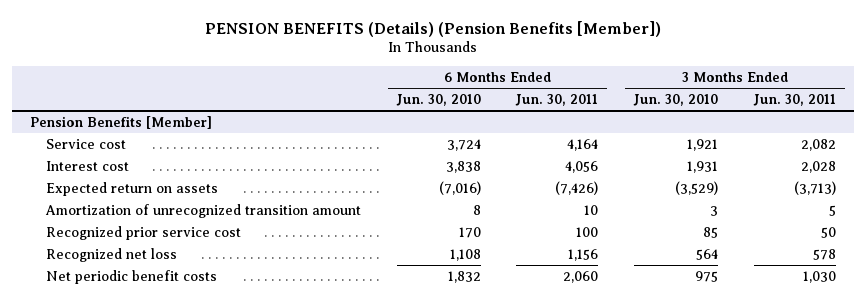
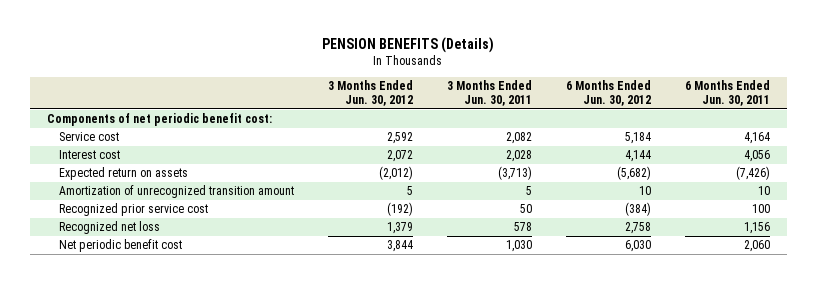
[204,20,661,37] PENSION BENEFITS (Details) (Pension Benefits [Member]) -> [322,36,495,53] PENSION BENEFITS (Details)
[395,93,481,106] Jun. 30, 2010 -> none
[633,93,719,106] Jun. 30, 2010 -> none
none -> [328,80,414,107] 3 Months Ended Jun. 30, 2012
none -> [565,80,651,107] 6 Months Ended Jun. 30, 2012
[29,115,212,129] Pension Benefits [Member] -> none
none -> [46,113,272,127] Components of net periodic benefit cost:
[46,269,218,284] Net periodic benefit costs -> [59,239,183,253] Net periodic benefit cost

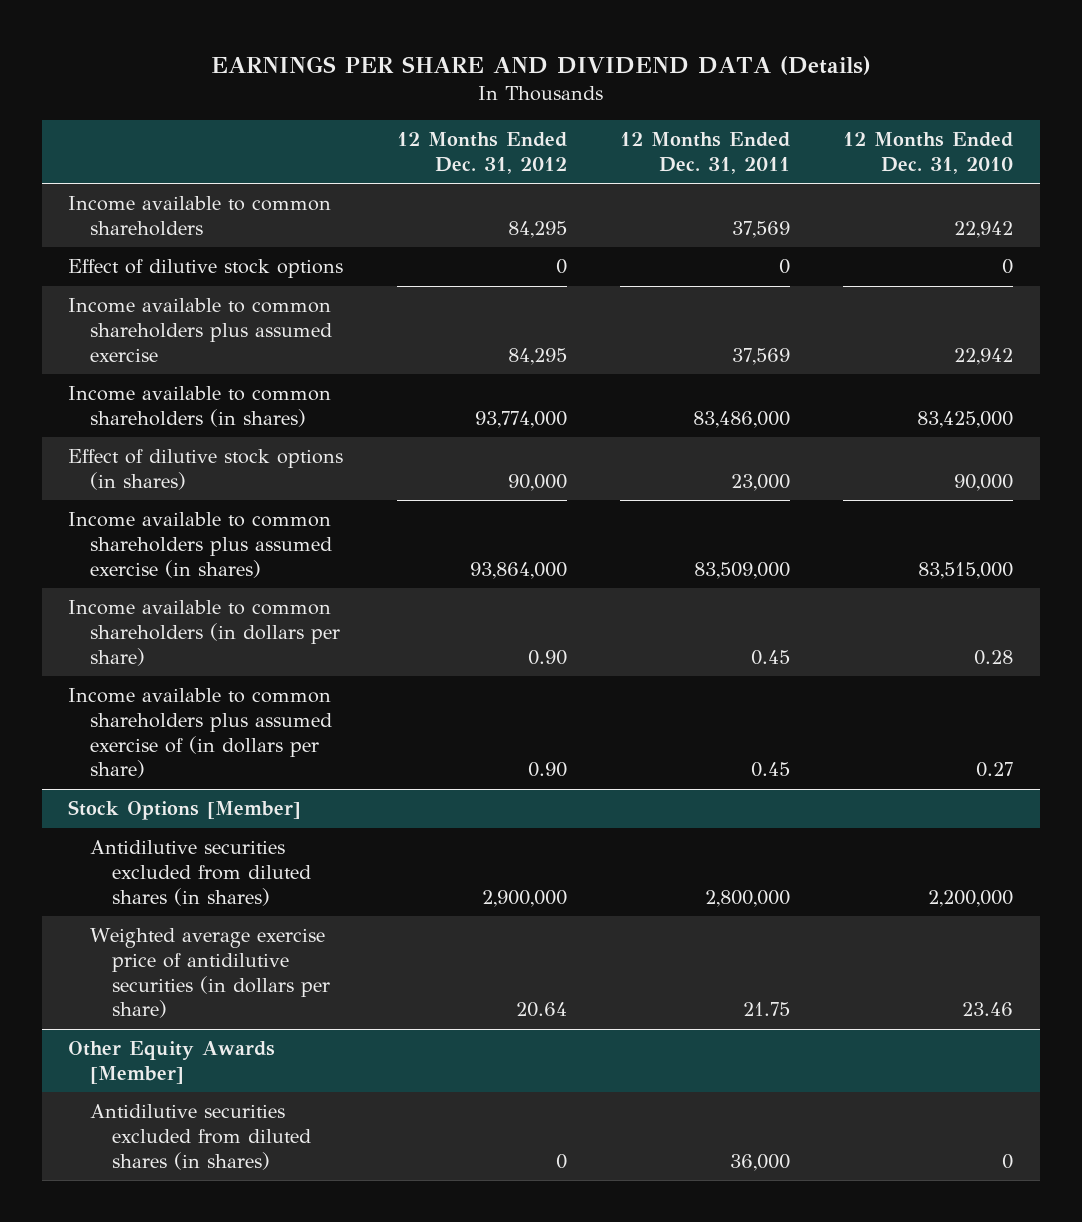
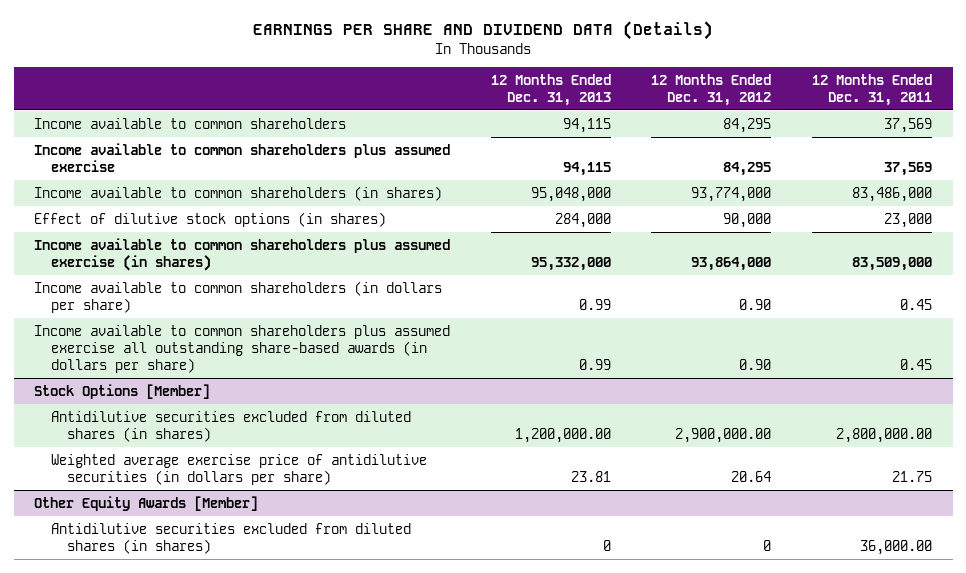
[843,132,1014,175] 12 Months Ended Dec. 31, 2010 -> none
none -> [490,73,611,106] 12 Months Ended Dec. 31, 2013
[68,259,344,279] Effect of dilutive stock options -> none
[68,688,333,779] Income available to common shareholders plus assumed exercise of (in dollars per share) -> [34,324,451,373] Income available to common shareholders plus assumed exercise all outstanding share-based awards (in dollars per share)
[481,889,567,907] 2,900,000 -> [675,427,772,443] 2,900,000.00
[704,889,790,907] 2,800,000 -> [836,427,933,443] 2,800,000.00
[729,1153,790,1171] 36,000 -> [860,539,933,555] 36,000.00

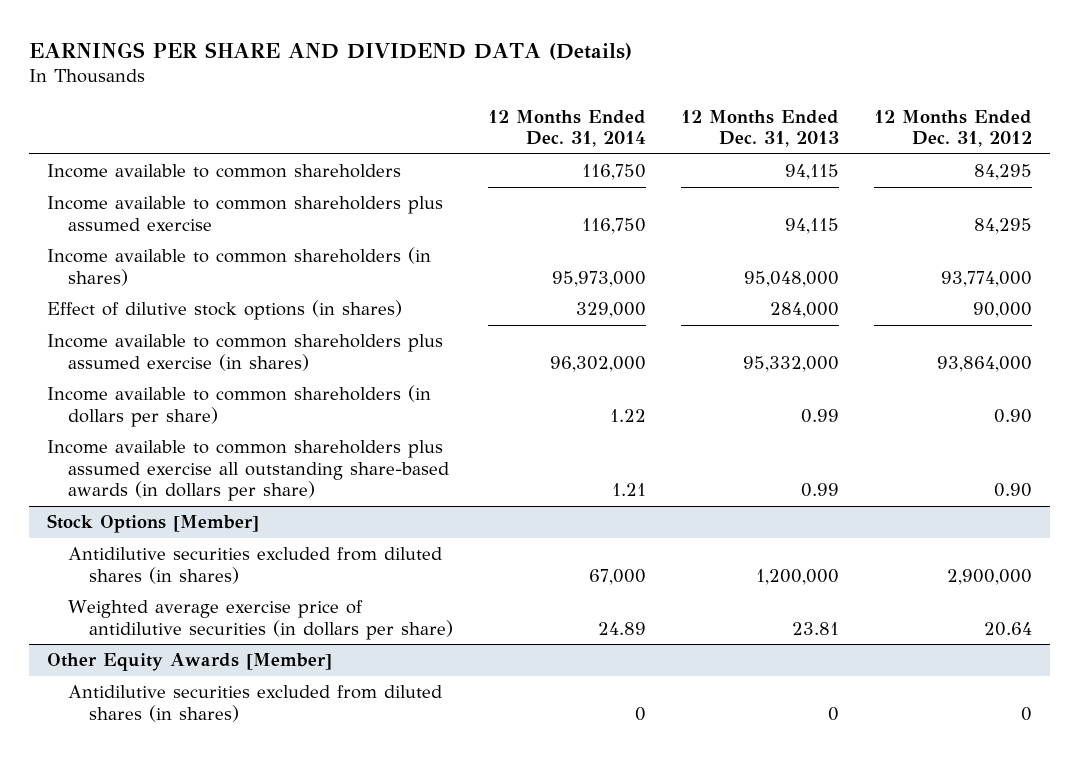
[812,73,933,106] 12 Months Ended Dec. 31, 2011 -> none
none -> [487,109,646,148] 12 Months Ended Dec. 31, 2014
[514,427,611,443] 1,200,000.00 -> [755,568,839,585] 1,200,000
[675,427,772,443] 2,900,000.00 -> [947,568,1033,585] 2,900,000

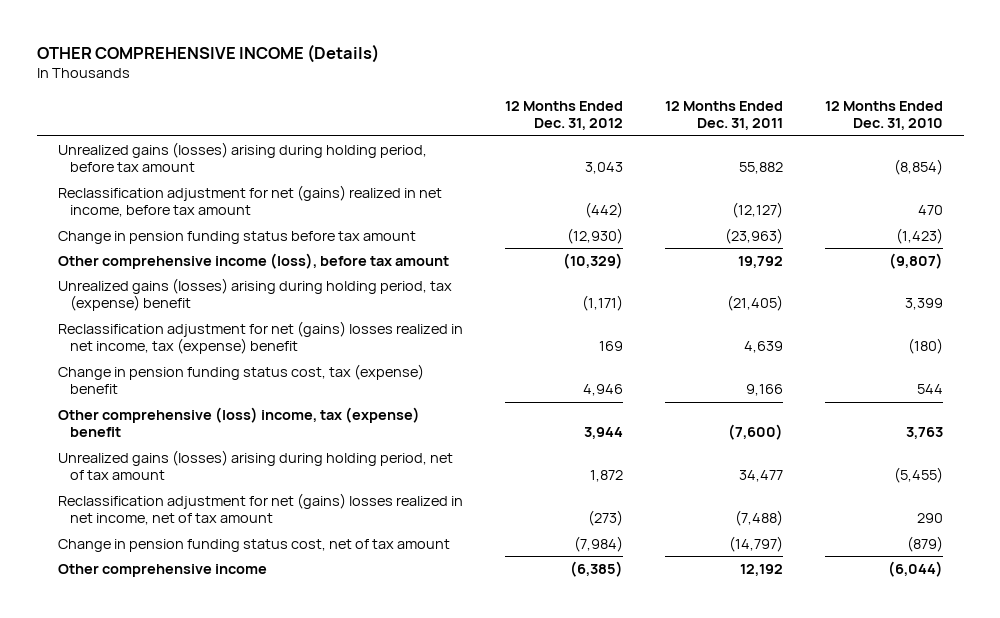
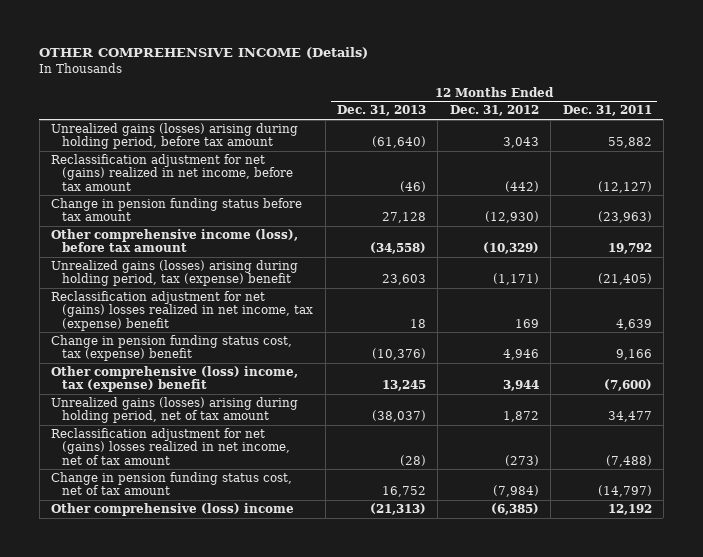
[824,100,943,131] 12 Months Ended Dec. 31, 2010 -> none
none -> [336,105,426,117] Dec. 31, 2013
[57,563,267,577] Other comprehensive income -> [51,502,295,516] Other comprehensive (loss) income

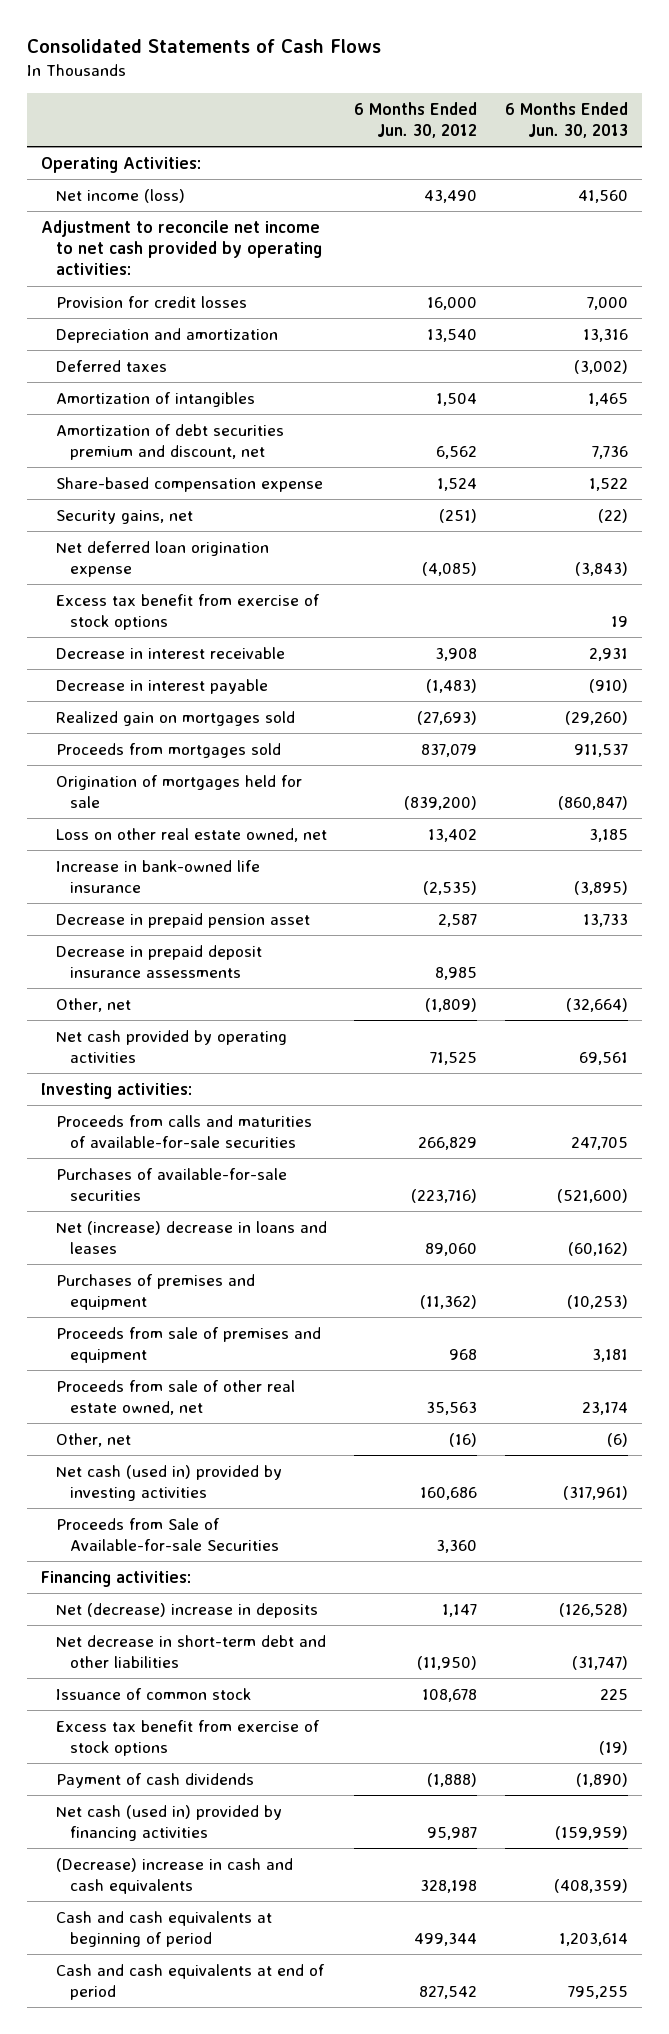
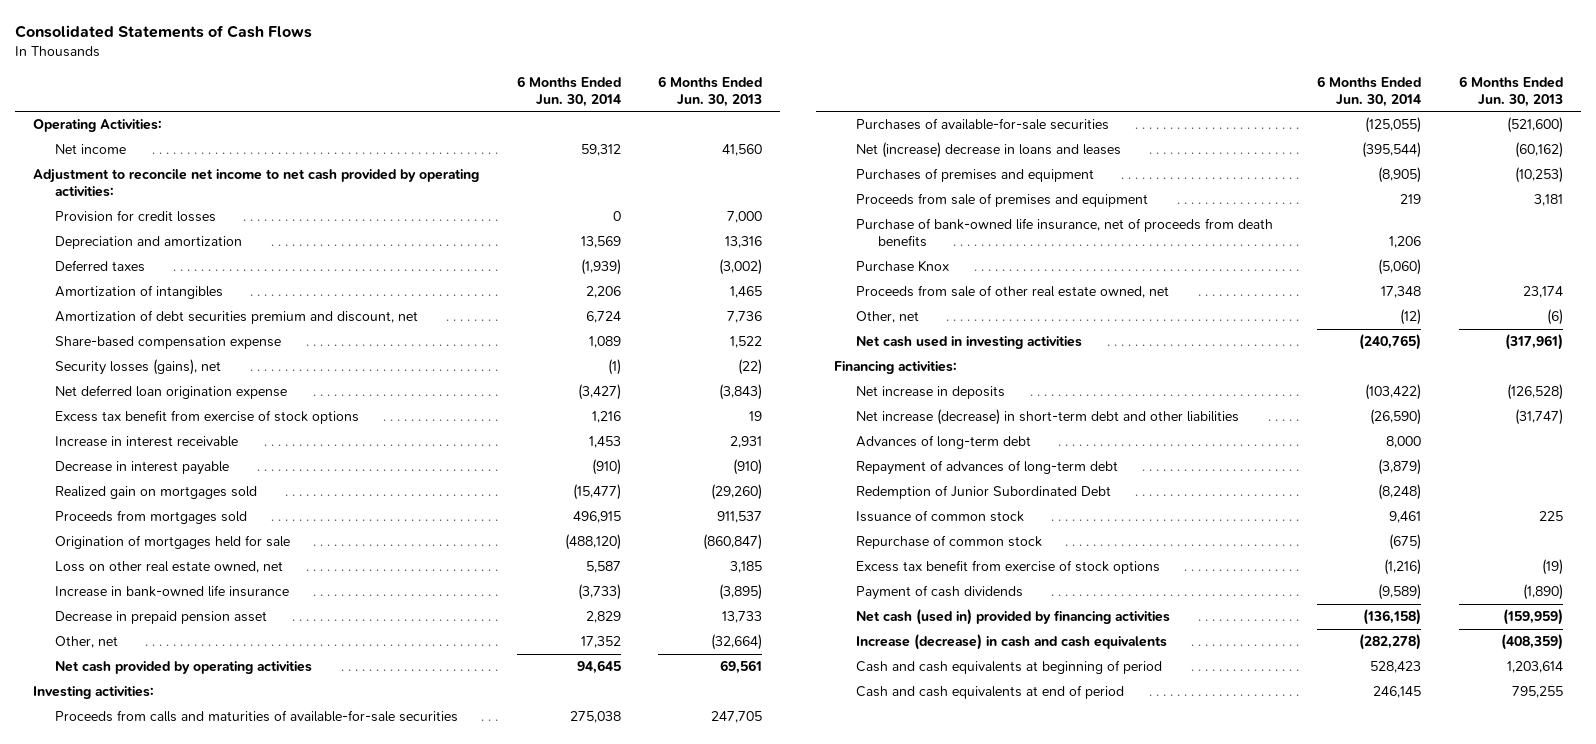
[354,101,478,139] 6 Months Ended Jun. 30, 2012 -> none
none -> [516,76,621,107] 6 Months Ended Jun. 30, 2014
[55,188,185,203] Net income (loss) -> [55,144,127,155] Net income
[55,509,193,524] Security gains, net -> [55,359,222,376] Security losses (gains), net
[55,646,285,659] Decrease in interest receivable -> [55,436,239,448] Increase in interest receivable
[55,944,262,979] Decrease in prepaid deposit insurance assessments -> none
none -> [856,218,1274,247] Purchase of bank-owned life insurance, net of proceeds from death benefits
none -> [856,260,950,273] Purchase Knox
[55,1517,280,1552] Proceeds from Sale of Available-for-sale Securities -> none
[55,1464,282,1502] Net cash (used in) provided by investing activities -> [856,336,1083,350] Net cash used in investing activities
[55,1602,318,1618] Net (decrease) increase in deposits -> [856,386,1006,400] Net increase in deposits
[55,1634,326,1669] Net decrease in short-term debt and other liabilities -> [856,409,1240,426] Net increase (decrease) in short-term debt and other liabilities
none -> [856,435,1032,450] Advances of long-term debt
none -> [856,460,1119,476] Repayment of advances of long-term debt
none -> [856,485,1112,500] Redemption of Junior Subordinated Debt
none -> [856,535,1043,550] Repurchase of common stock
[55,1857,293,1895] (Decrease) increase in cash and cash equivalents -> [856,634,1168,651] Increase (decrease) in cash and cash equivalents

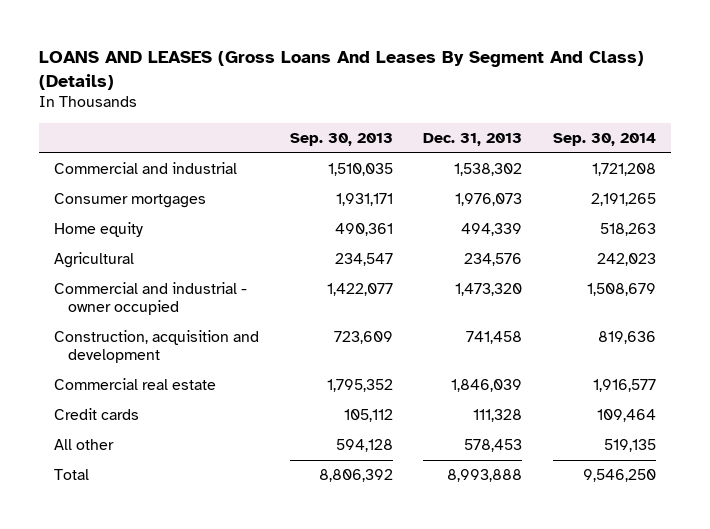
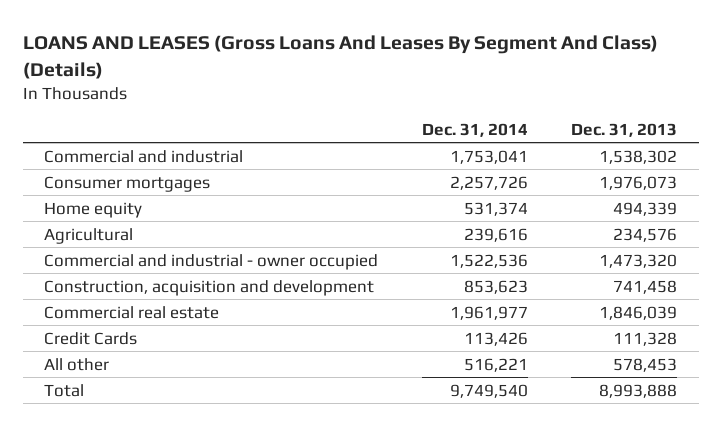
[289,133,393,147] Sep. 30, 2013 -> none
[552,133,656,147] Sep. 30, 2014 -> none
none -> [421,122,528,137] Dec. 31, 2014
[54,408,140,421] Credit cards -> [44,331,138,345] Credit Cards

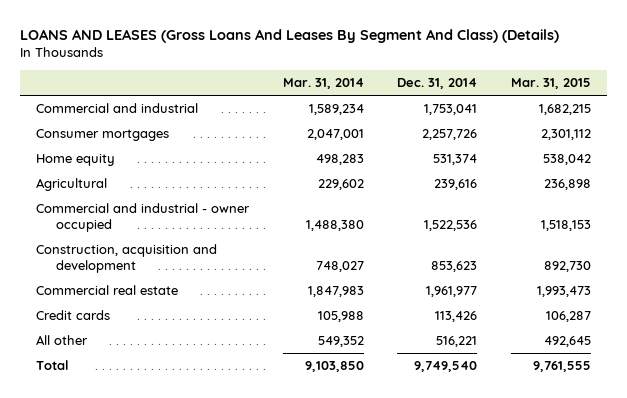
[571,122,678,137] Dec. 31, 2013 -> none
none -> [282,77,364,89] Mar. 31, 2014
none -> [510,77,591,89] Mar. 31, 2015
[44,331,138,345] Credit Cards -> [36,310,111,321] Credit cards

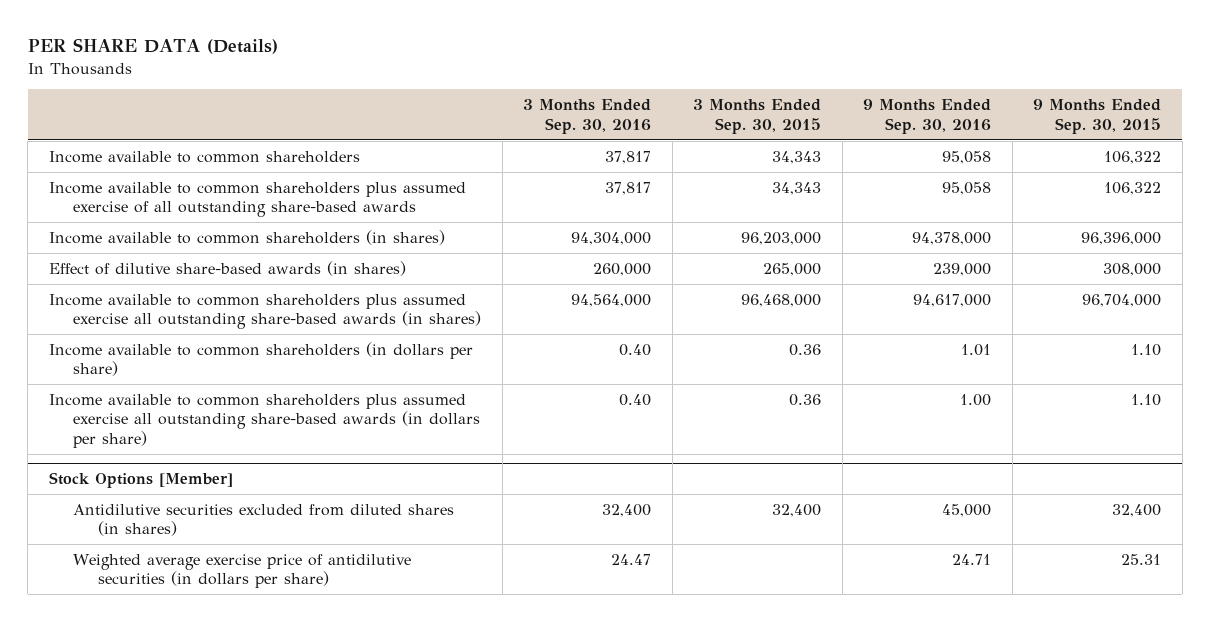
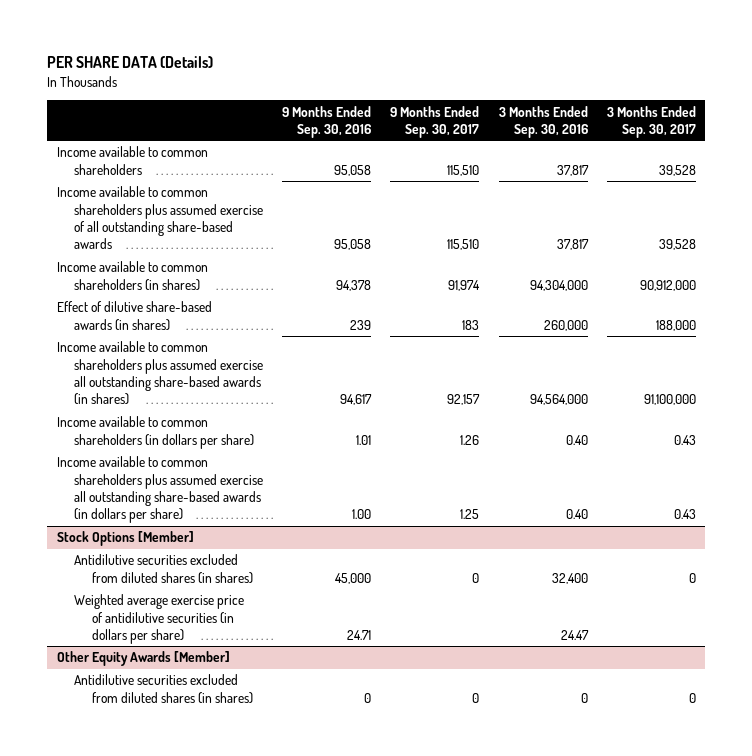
[693,99,822,134] 3 Months Ended Sep. 30, 2015 -> none
[1033,99,1162,134] 9 Months Ended Sep. 30, 2015 -> none
none -> [390,105,480,138] 9 Months Ended Sep. 30, 2017
none -> [606,105,696,138] 3 Months Ended Sep. 30, 2017
[912,231,992,245] 94,378,000 -> [336,279,372,291] 94,378
[933,262,992,276] 239,000 -> [350,319,372,330] 239
[913,293,992,307] 94,617,000 -> [340,394,373,406] 94,617
none -> [56,651,230,667] Other Equity Awards [Member]
none -> [74,674,253,704] Antidilutive securities excluded from diluted shares (in shares)

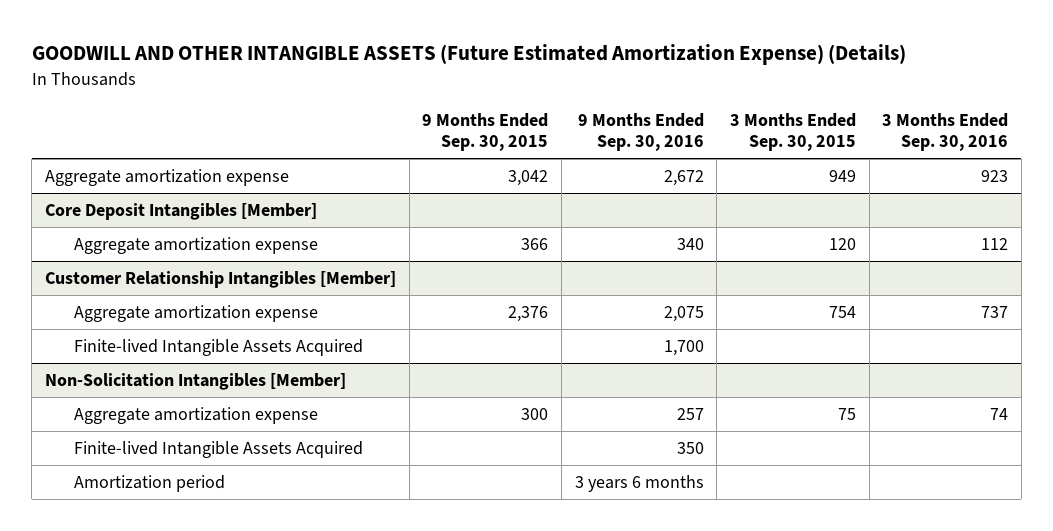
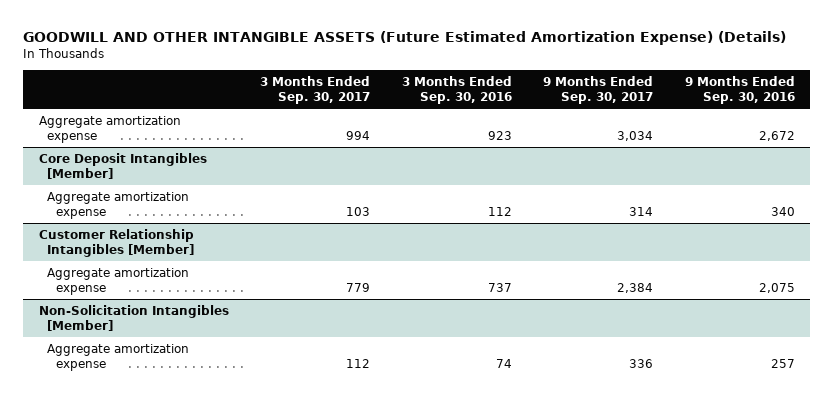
[422,113,549,152] 9 Months Ended Sep. 30, 2015 -> none
[729,113,856,152] 3 Months Ended Sep. 30, 2015 -> none
none -> [260,76,371,104] 3 Months Ended Sep. 30, 2017
none -> [543,76,654,104] 9 Months Ended Sep. 30, 2017
[73,338,363,356] Finite-lived Intangible Assets Acquired -> none
[73,440,363,458] Finite-lived Intangible Assets Acquired -> none
[73,474,225,492] Amortization period -> none

